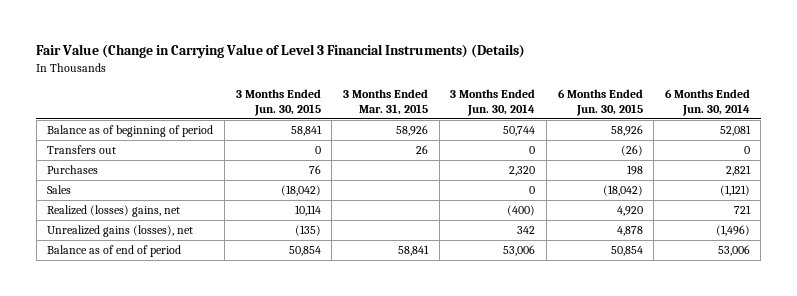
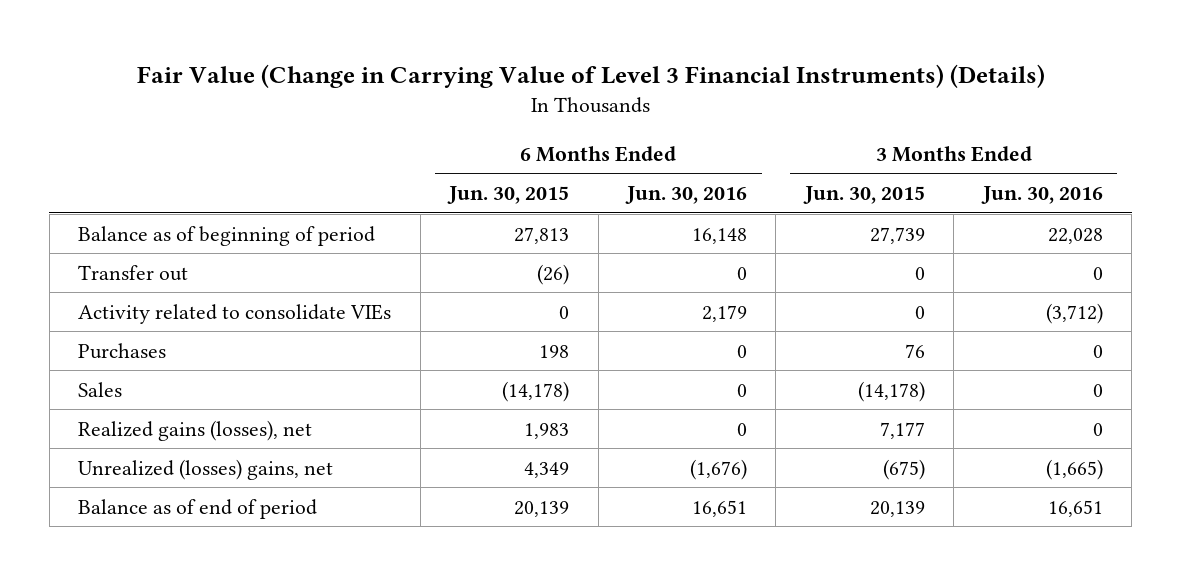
[342,89,428,116] 3 Months Ended Mar. 31, 2015 -> none
[450,89,536,117] 3 Months Ended Jun. 30, 2014 -> none
[664,89,750,117] 6 Months Ended Jun. 30, 2014 -> none
none -> [625,186,748,205] Jun. 30, 2016
none -> [980,186,1103,205] Jun. 30, 2016
[290,125,322,137] 58,841 -> [869,226,925,244] 27,739
[610,125,643,137] 58,926 -> [514,226,570,244] 27,813
[47,145,117,155] Transfers out -> [78,264,189,281] Transfer out
none -> [78,303,392,324] Activity related to consolidate VIEs
[280,185,321,197] (18,042) -> [857,380,925,402] (14,178)
[602,185,643,197] (18,042) -> [502,380,570,402] (14,178)
[47,205,181,218] Realized (losses) gains, net -> [78,419,313,441] Realized gains (losses), net
[294,205,321,217] 10,114 -> [879,421,925,439] 7,177
[616,206,643,217] 4,920 -> [524,422,570,439] 1,983
[47,225,194,238] Unrealized gains (losses), net -> [78,458,334,480] Unrealized (losses) gains, net
[294,225,321,237] (135) -> [882,458,925,480] (675)
[616,226,643,237] 4,878 -> [524,461,570,478] 4,349
[288,246,321,257] 50,854 -> [869,500,925,517] 20,139
[610,246,643,257] 50,854 -> [514,500,570,517] 20,139

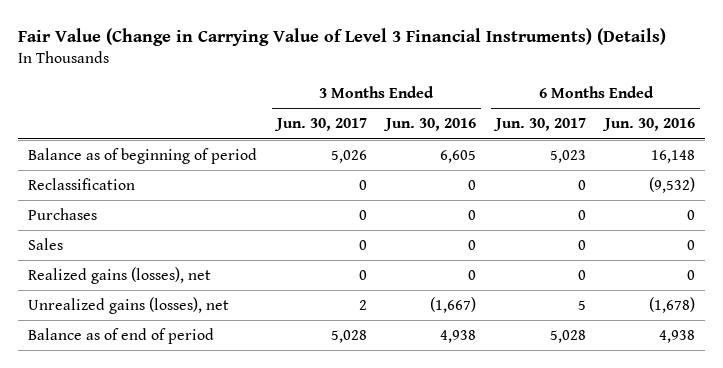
[447,186,570,205] Jun. 30, 2015 -> none
[802,186,925,205] Jun. 30, 2015 -> none
none -> [273,118,367,132] Jun. 30, 2017
none -> [492,118,586,132] Jun. 30, 2017
[78,264,189,281] Transfer out -> none
[78,303,392,324] Activity related to consolidate VIEs -> none
[1047,227,1103,244] 22,028 -> [440,149,477,163] 6,605
none -> [28,177,136,190] Reclassification
[78,458,334,480] Unrealized (losses) gains, net -> [28,296,230,314] Unrealized gains (losses), net
[690,458,748,480] (1,676) -> [649,296,696,313] (1,678)
[1045,458,1103,480] (1,665) -> [430,296,477,313] (1,667)
[692,499,748,517] 16,651 -> [659,329,696,343] 4,938
[1047,499,1103,517] 16,651 -> [440,329,477,343] 4,938

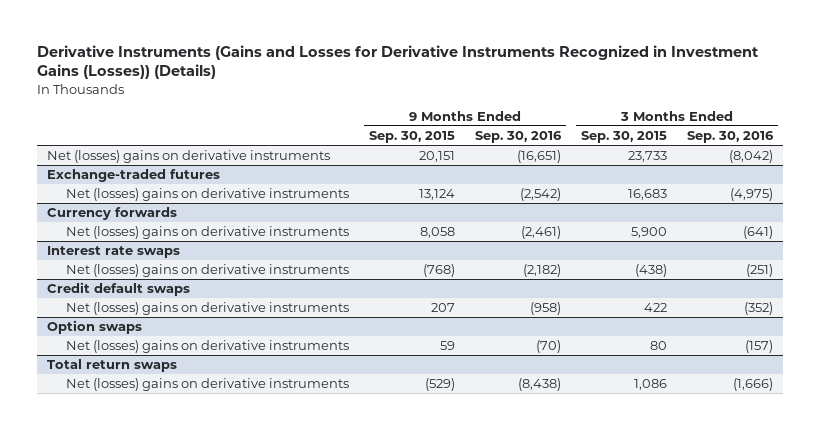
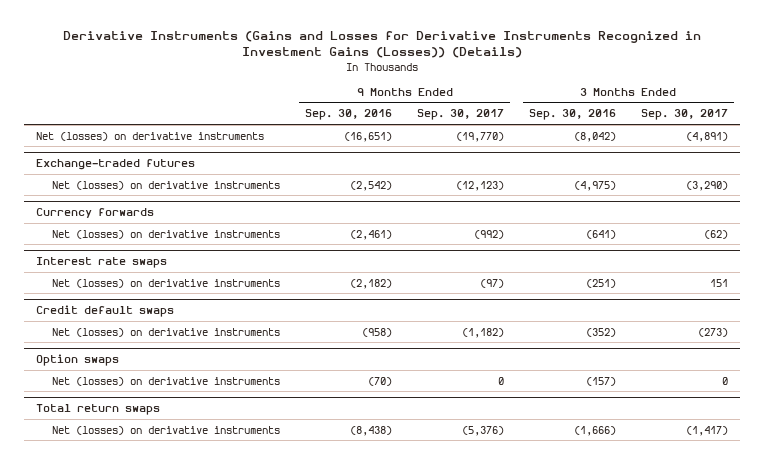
[369,131,456,144] Sep. 30, 2015 -> none
[581,131,668,144] Sep. 30, 2015 -> none
none -> [417,109,505,121] Sep. 30, 2017
none -> [640,109,728,121] Sep. 30, 2017
[46,150,330,164] Net (losses) gains on derivative instruments -> [36,131,265,141] Net (losses) on derivative instruments
[66,188,350,202] Net (losses) gains on derivative instruments -> [52,180,281,190] Net (losses) on derivative instruments
[66,226,350,240] Net (losses) gains on derivative instruments -> [52,229,281,239] Net (losses) on derivative instruments
[66,264,350,278] Net (losses) gains on derivative instruments -> [52,278,281,288] Net (losses) on derivative instruments
[66,302,350,316] Net (losses) gains on derivative instruments -> [52,327,281,337] Net (losses) on derivative instruments
[66,340,350,354] Net (losses) gains on derivative instruments -> [52,376,281,386] Net (losses) on derivative instruments
[66,378,350,392] Net (losses) gains on derivative instruments -> [52,425,281,435] Net (losses) on derivative instruments

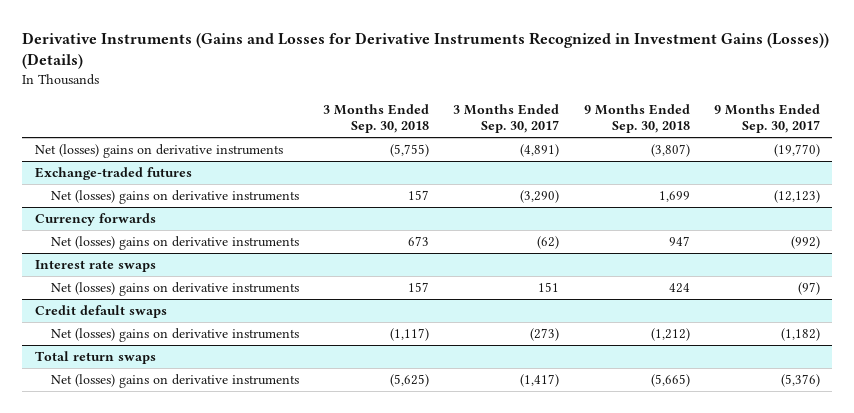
[305,109,393,121] Sep. 30, 2016 -> none
[528,109,616,121] Sep. 30, 2016 -> none
none -> [323,103,430,134] 3 Months Ended Sep. 30, 2018
none -> [583,103,690,134] 9 Months Ended Sep. 30, 2018
[36,131,265,141] Net (losses) on derivative instruments -> [34,143,283,158] Net (losses) gains on derivative instruments
[52,180,281,190] Net (losses) on derivative instruments -> [50,189,299,204] Net (losses) gains on derivative instruments
[52,229,281,239] Net (losses) on derivative instruments -> [50,235,299,250] Net (losses) gains on derivative instruments
[52,278,281,288] Net (losses) on derivative instruments -> [50,281,299,296] Net (losses) gains on derivative instruments
[36,354,120,367] Option swaps -> none
[52,376,281,386] Net (losses) on derivative instruments -> none
[52,327,281,337] Net (losses) on derivative instruments -> [50,327,299,342] Net (losses) gains on derivative instruments
[52,425,281,435] Net (losses) on derivative instruments -> [50,373,299,388] Net (losses) gains on derivative instruments

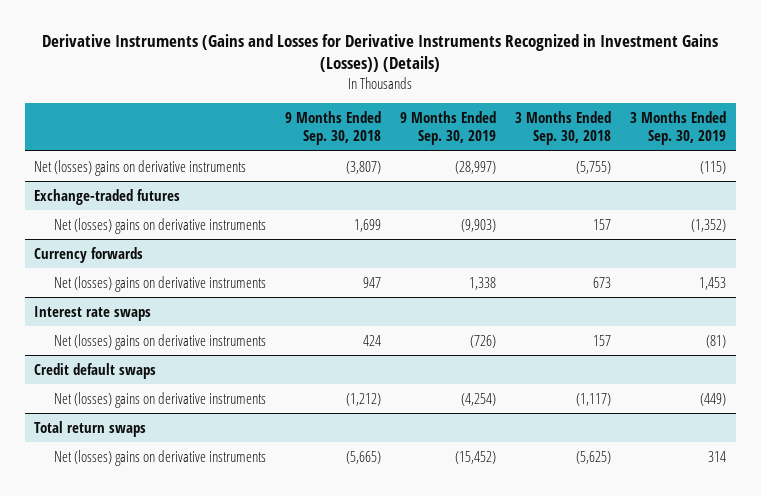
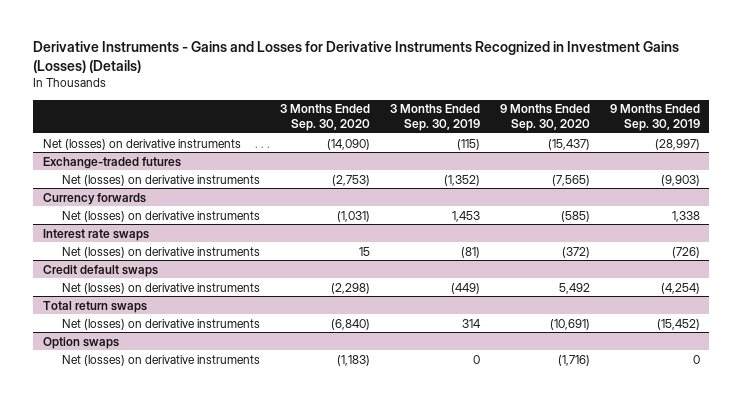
[42,33,719,73] Derivative Instruments (Gains and Losses for Derivative Instruments Recognized in Investment Gains (Losses)) (Details) -> [33,40,680,73] Derivative Instruments - Gains and Losses for Derivative Instruments Recognized in Investment Gains (Losses) (Details)
[284,110,381,146] 9 Months Ended Sep. 30, 2018 -> none
[515,110,612,146] 3 Months Ended Sep. 30, 2018 -> none
none -> [279,104,370,132] 3 Months Ended Sep. 30, 2020
none -> [499,104,590,132] 9 Months Ended Sep. 30, 2020
[34,159,247,176] Net (losses) gains on derivative instruments -> [42,138,241,150] Net (losses) on derivative instruments
[53,217,266,234] Net (losses) gains on derivative instruments -> [61,174,260,186] Net (losses) on derivative instruments
[53,275,266,292] Net (losses) gains on derivative instruments -> [61,210,260,222] Net (losses) on derivative instruments
[53,333,266,350] Net (losses) gains on derivative instruments -> [61,246,260,258] Net (losses) on derivative instruments
[53,391,266,408] Net (losses) gains on derivative instruments -> [61,282,260,294] Net (losses) on derivative instruments
[53,449,266,466] Net (losses) gains on derivative instruments -> [61,318,260,330] Net (losses) on derivative instruments
none -> [42,336,119,349] Option swaps
none -> [61,354,260,366] Net (losses) on derivative instruments

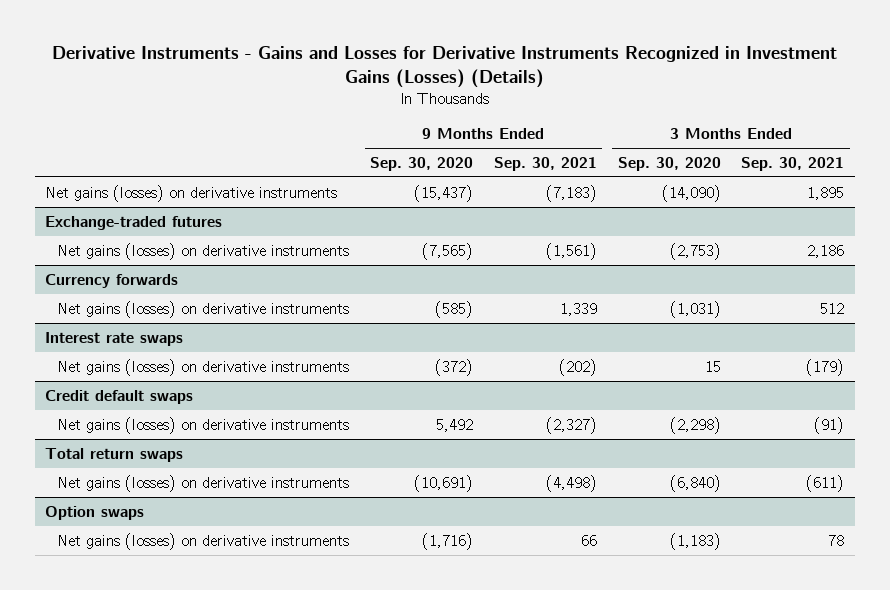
[389,104,480,132] 3 Months Ended Sep. 30, 2019 -> none
[609,104,700,132] 9 Months Ended Sep. 30, 2019 -> none
none -> [493,156,597,171] Sep. 30, 2021
none -> [741,156,845,171] Sep. 30, 2021
[42,138,241,150] Net (losses) on derivative instruments -> [45,184,338,202] Net gains (losses) on derivative instruments
[61,174,260,186] Net (losses) on derivative instruments -> [57,242,350,260] Net gains (losses) on derivative instruments
[61,210,260,222] Net (losses) on derivative instruments -> [57,300,350,318] Net gains (losses) on derivative instruments
[61,246,260,258] Net (losses) on derivative instruments -> [57,358,350,376] Net gains (losses) on derivative instruments
[61,282,260,294] Net (losses) on derivative instruments -> [57,416,350,434] Net gains (losses) on derivative instruments
[61,318,260,330] Net (losses) on derivative instruments -> [57,474,350,492] Net gains (losses) on derivative instruments
[61,354,260,366] Net (losses) on derivative instruments -> [57,532,350,550] Net gains (losses) on derivative instruments

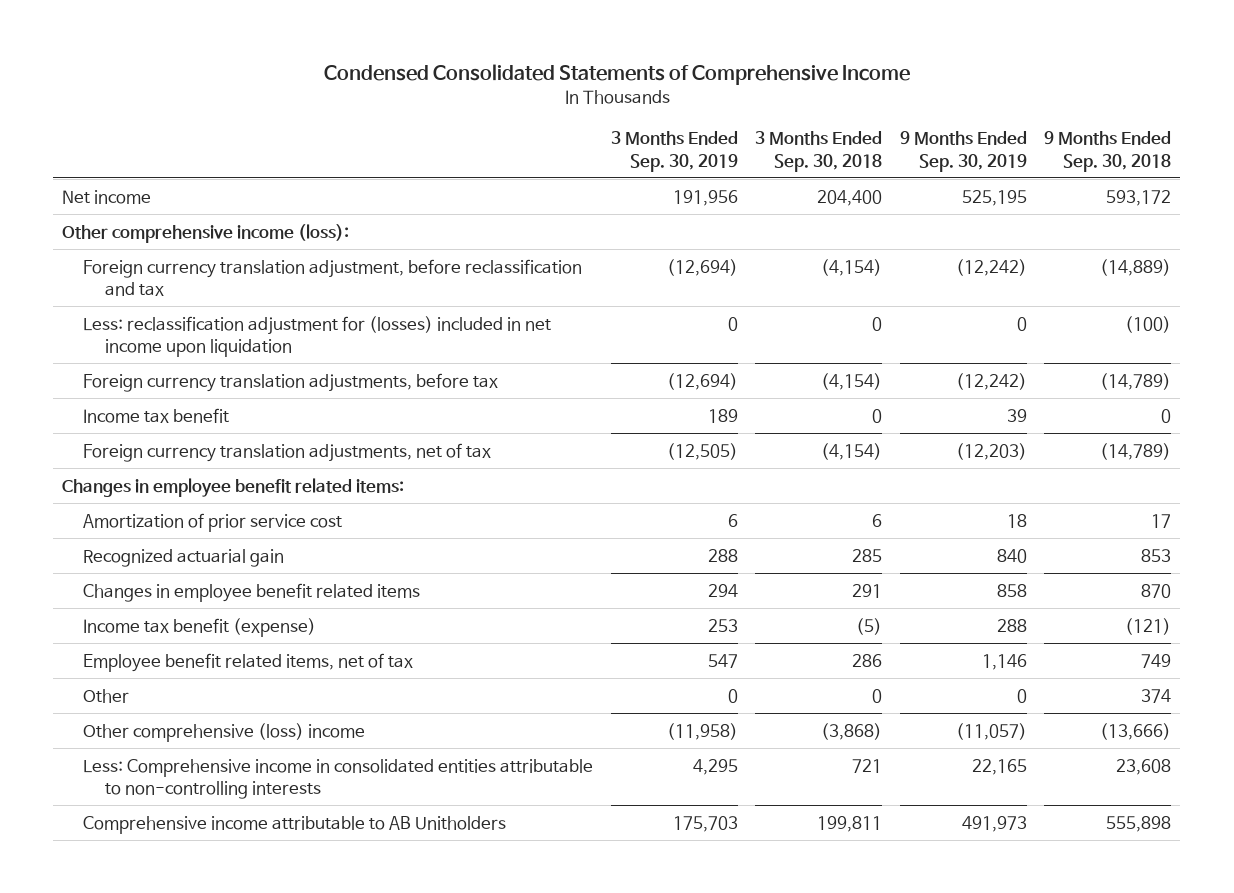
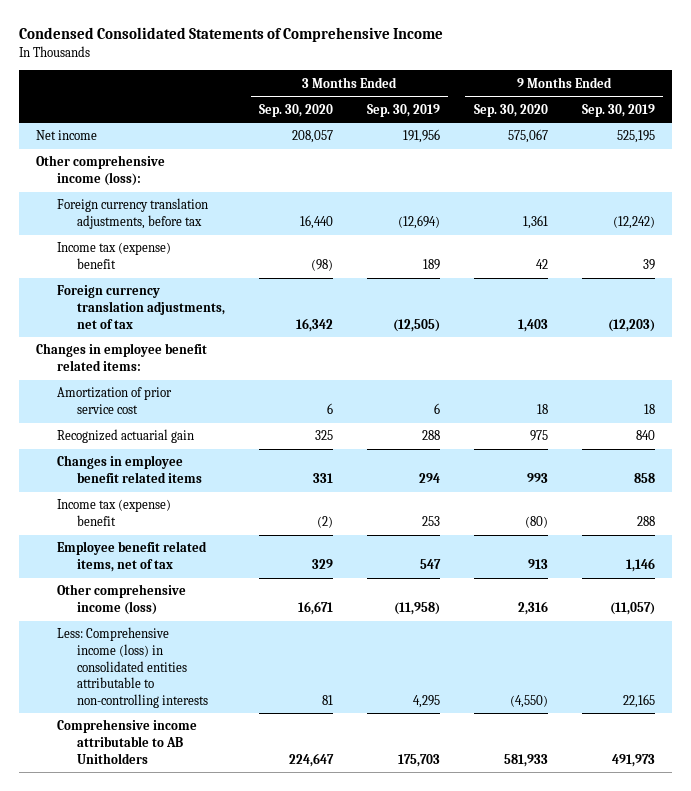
[755,131,883,172] 3 Months Ended Sep. 30, 2018 -> none
[1044,131,1172,172] 9 Months Ended Sep. 30, 2018 -> none
none -> [259,103,334,117] Sep. 30, 2020
none -> [473,103,548,117] Sep. 30, 2020
[83,258,583,296] Foreign currency translation adjustment, before reclassification and tax -> none
[83,315,552,357] Less: reclassification adjustment for (losses) included in net income upon liquidation -> none
[83,407,230,423] Income tax benefit -> [56,242,171,270] Income tax (expense) benefit
[83,617,317,637] Income tax benefit (expense) -> [56,499,171,527] Income tax (expense) benefit
[83,688,130,703] Other -> none
[83,722,366,742] Other comprehensive (loss) income -> [56,584,186,616] Other comprehensive income (loss)
[83,758,594,799] Less: Comprehensive income in consolidated entities attributable to non-controlling interests -> [56,627,209,708] Less: Comprehensive income (loss) in consolidated entities attributable to non-controlling interests

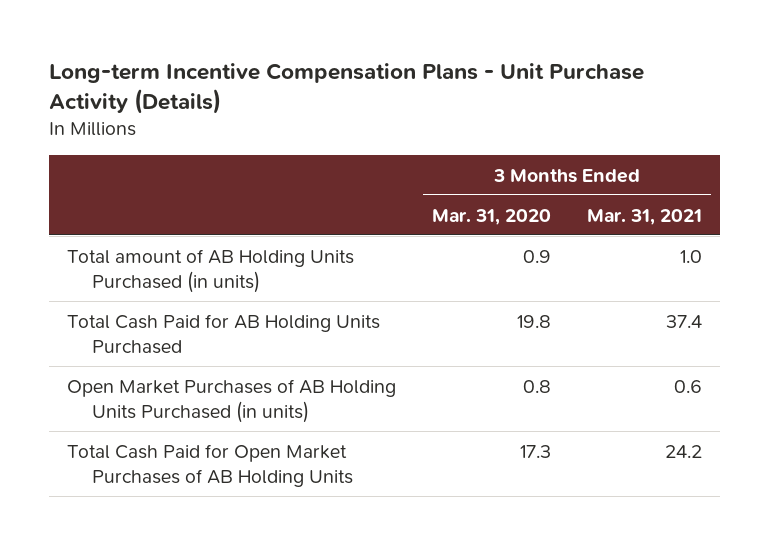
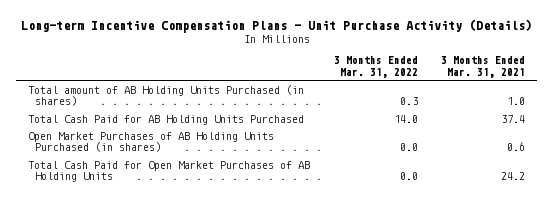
[432,208,552,225] Mar. 31, 2020 -> none
none -> [333,56,418,78] 3 Months Ended Mar. 31, 2022
[67,248,355,293] Total amount of AB Holding Units Purchased (in units) -> [28,84,305,107] Total amount of AB Holding Units Purchased (in shares)
[67,378,397,423] Open Market Purchases of AB Holding Units Purchased (in units) -> [28,131,275,153] Open Market Purchases of AB Holding Units Purchased (in shares)

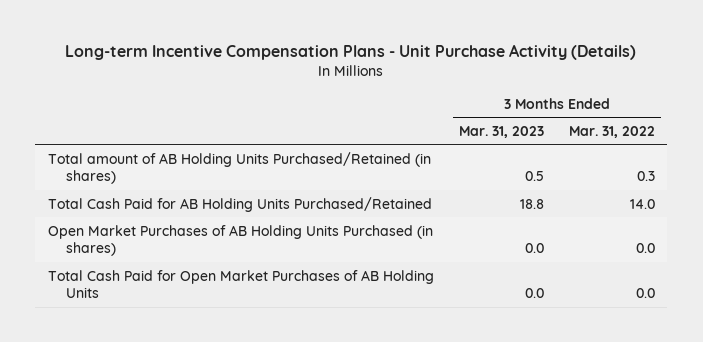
[441,56,526,78] 3 Months Ended Mar. 31, 2021 -> none
none -> [458,125,544,138] Mar. 31, 2023
[28,84,305,107] Total amount of AB Holding Units Purchased (in shares) -> [47,151,431,184] Total amount of AB Holding Units Purchased/Retained (in shares)
[28,114,305,125] Total Cash Paid for AB Holding Units Purchased -> [47,196,432,212] Total Cash Paid for AB Holding Units Purchased/Retained

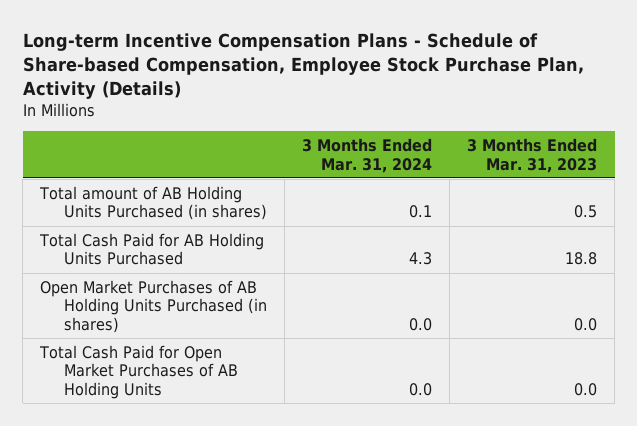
[65,44,637,61] Long-term Incentive Compensation Plans - Unit Purchase Activity (Details) -> [22,32,584,99] Long-term Incentive Compensation Plans - Schedule of Share-based Compensation, Employee Stock Purchase Plan, Activity (Details)
[568,125,655,138] Mar. 31, 2022 -> none
none -> [302,137,433,173] 3 Months Ended Mar. 31, 2024
[47,151,431,184] Total amount of AB Holding Units Purchased/Retained (in shares) -> [39,185,267,221] Total amount of AB Holding Units Purchased (in shares)
[47,196,432,212] Total Cash Paid for AB Holding Units Purchased/Retained -> [39,232,265,266] Total Cash Paid for AB Holding Units Purchased

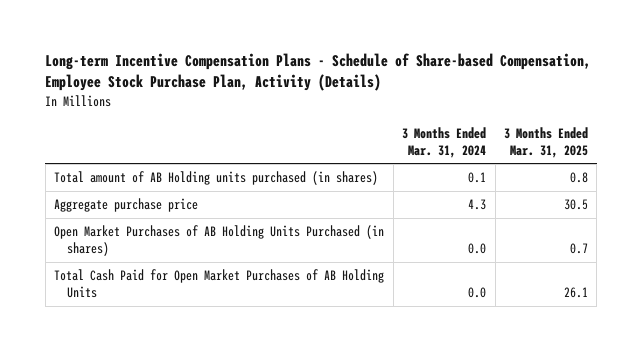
[467,137,598,173] 3 Months Ended Mar. 31, 2023 -> none
none -> [503,126,588,158] 3 Months Ended Mar. 31, 2025
[39,185,267,221] Total amount of AB Holding Units Purchased (in shares) -> [54,171,379,186] Total amount of AB Holding units purchased (in shares)
[39,232,265,266] Total Cash Paid for AB Holding Units Purchased -> [54,198,199,213] Aggregate purchase price

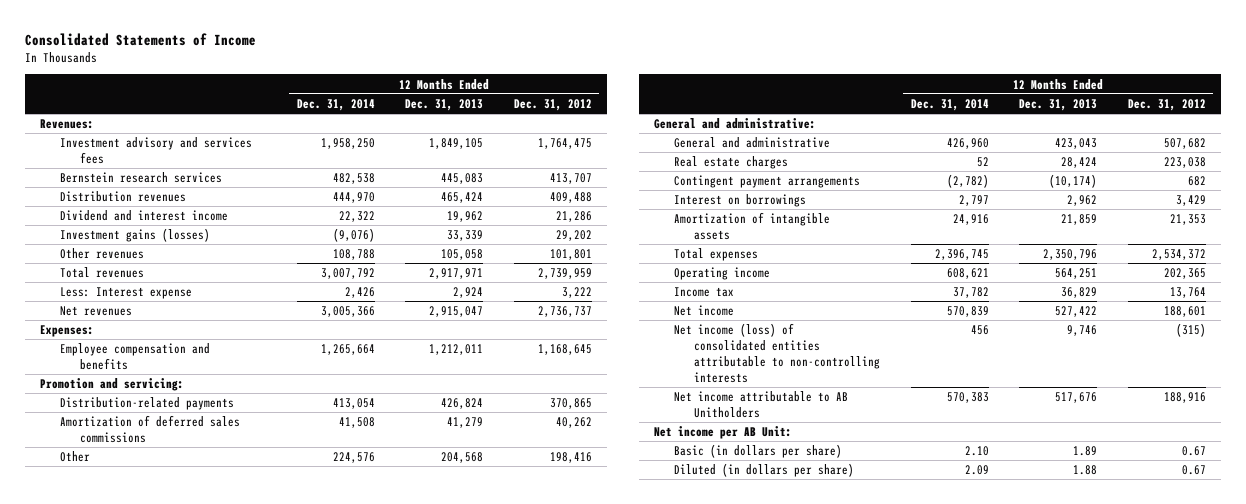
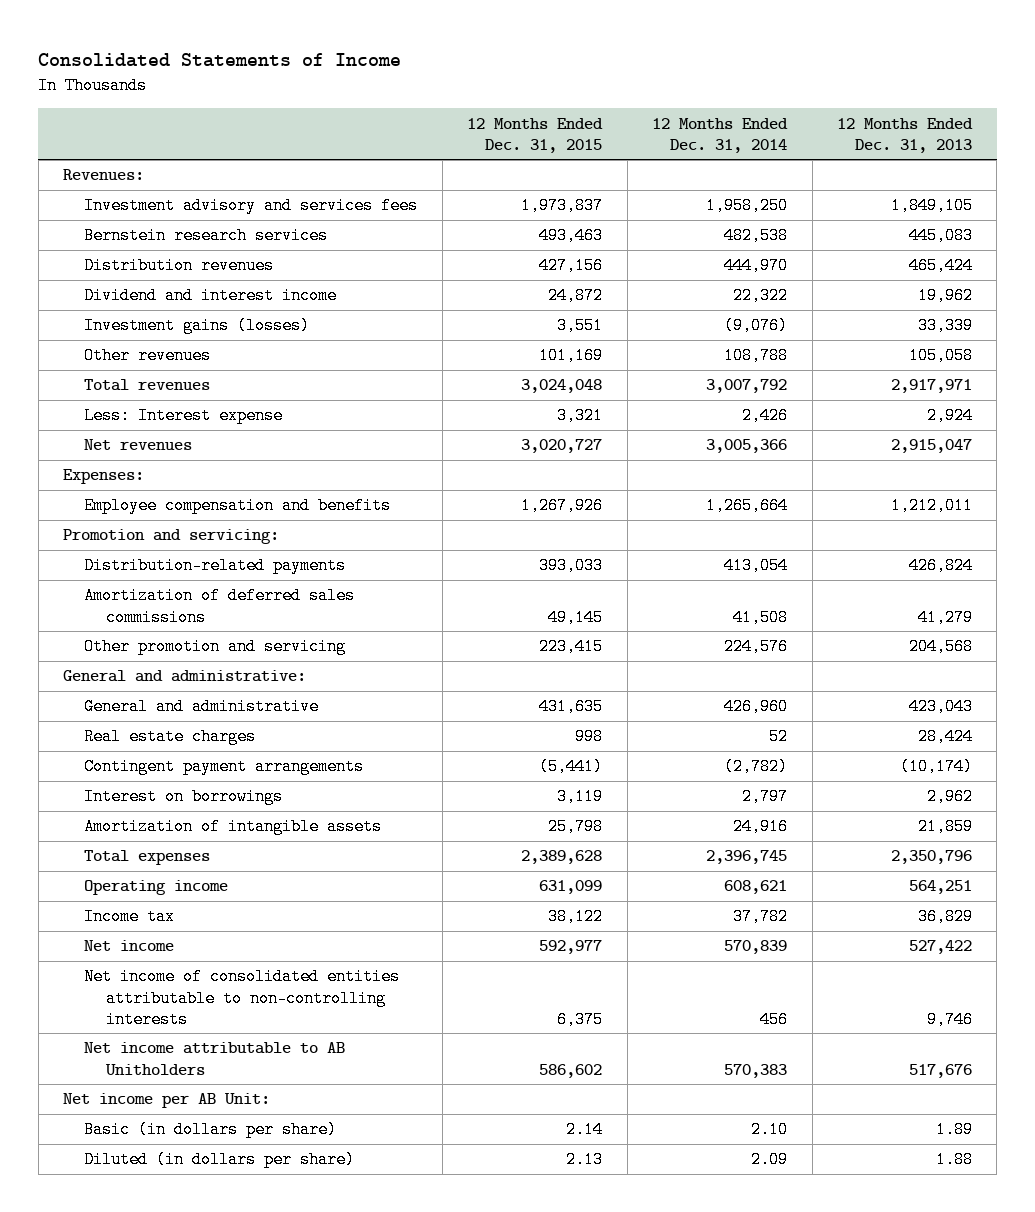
[513,98,592,111] Dec. 31, 2012 -> none
none -> [467,117,604,153] 12 Months Ended Dec. 31, 2015
[60,451,91,463] Other -> [84,638,347,656] Other promotion and servicing
[674,323,881,383] Net income (loss) of consolidated entities attributable to non-controlling interests -> [84,968,401,1029] Net income of consolidated entities attributable to non-controlling interests

